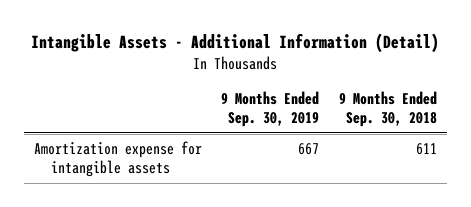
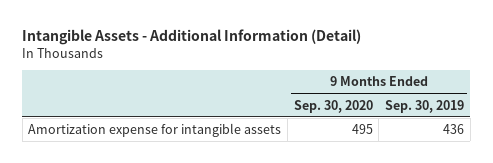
[338,91,437,128] 9 Months Ended Sep. 30, 2018 -> none
none -> [293,99,373,113] Sep. 30, 2020
[298,143,320,156] 667 -> [443,124,465,135] 436

